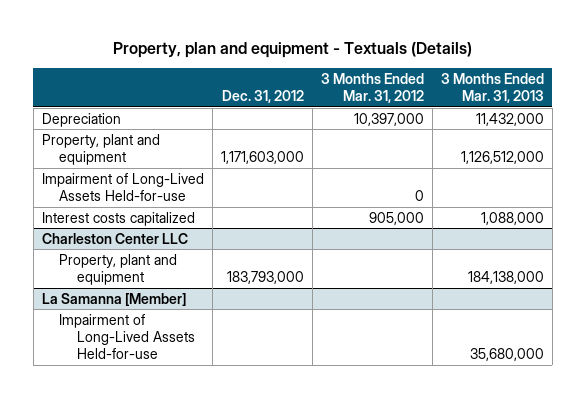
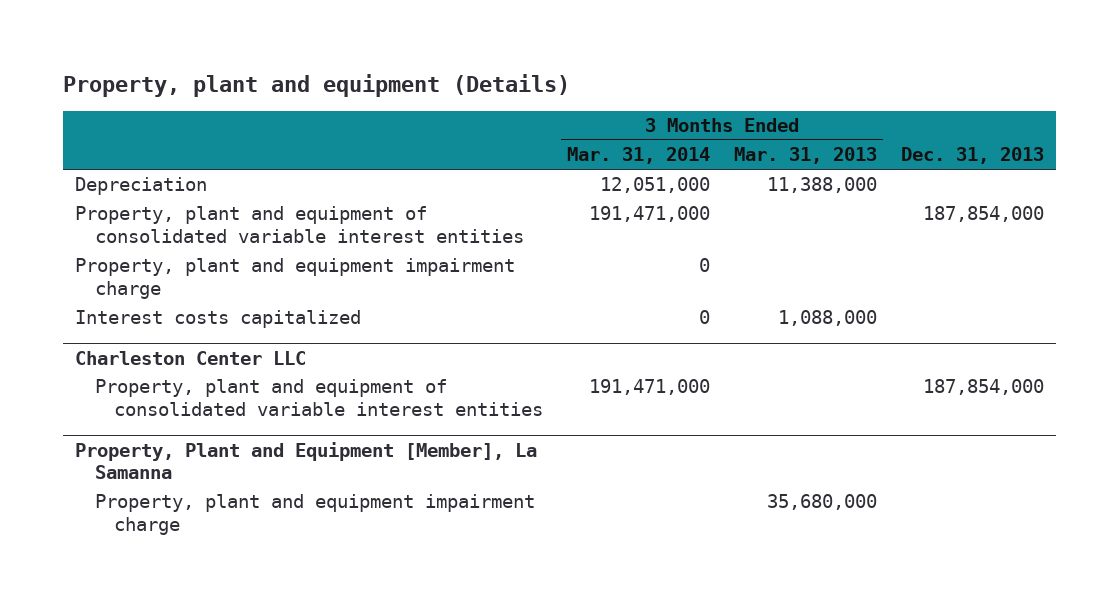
[112,42,472,59] Property, plan and equipment - Textuals (Details) -> [62,74,570,98] Property, plant and equipment (Details)
[221,90,304,104] Dec. 31, 2012 -> none
[320,73,424,104] 3 Months Ended Mar. 31, 2012 -> none
none -> [567,147,711,165] Mar. 31, 2014
none -> [900,147,1044,165] Dec. 31, 2013
[41,133,160,165] Property, plant and equipment -> none
[475,112,544,126] 11,432,000 -> [767,177,878,194] 11,388,000
none -> [74,206,524,244] Property, plant and equipment of consolidated variable interest entities
[41,172,204,201] Impairment of Long-Lived Assets Held-for-use -> [74,258,515,300] Property, plant and equipment impairment charge
[59,253,178,285] Property, plant and equipment -> none
none -> [94,379,544,417] Property, plant and equipment of consolidated variable interest entities
[41,292,186,306] La Samanna [Member] -> [74,441,537,480] Property, Plant and Equipment [Member], La Samanna
[59,313,196,360] Impairment of Long-Lived Assets Held-for-use -> [94,494,535,536] Property, plant and equipment impairment charge

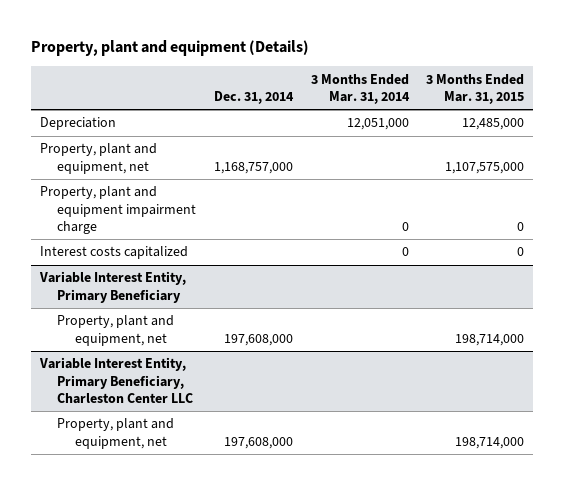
[734,147,878,165] Mar. 31, 2013 -> none
[900,147,1044,165] Dec. 31, 2013 -> none
none -> [213,91,294,105] Dec. 31, 2014
none -> [426,73,525,105] 3 Months Ended Mar. 31, 2015
[74,206,524,244] Property, plant and equipment of consolidated variable interest entities -> none
none -> [39,143,157,174] Property, plant and equipment, net
[94,379,544,417] Property, plant and equipment of consolidated variable interest entities -> none
[74,441,537,480] Property, Plant and Equipment [Member], La Samanna -> none
[94,494,535,536] Property, plant and equipment impairment charge -> none
none -> [38,271,186,303] Variable Interest Entity, Primary Beneficiary
none -> [57,315,175,346] Property, plant and equipment, net
[74,350,306,365] Charleston Center LLC -> [38,357,194,405] Variable Interest Entity, Primary Beneficiary, Charleston Center LLC
none -> [57,418,175,449] Property, plant and equipment, net

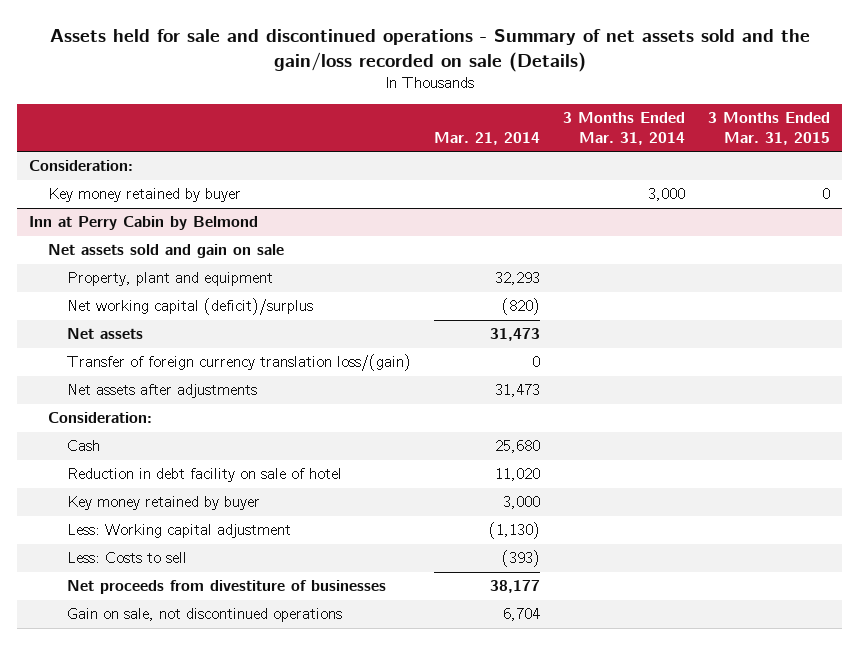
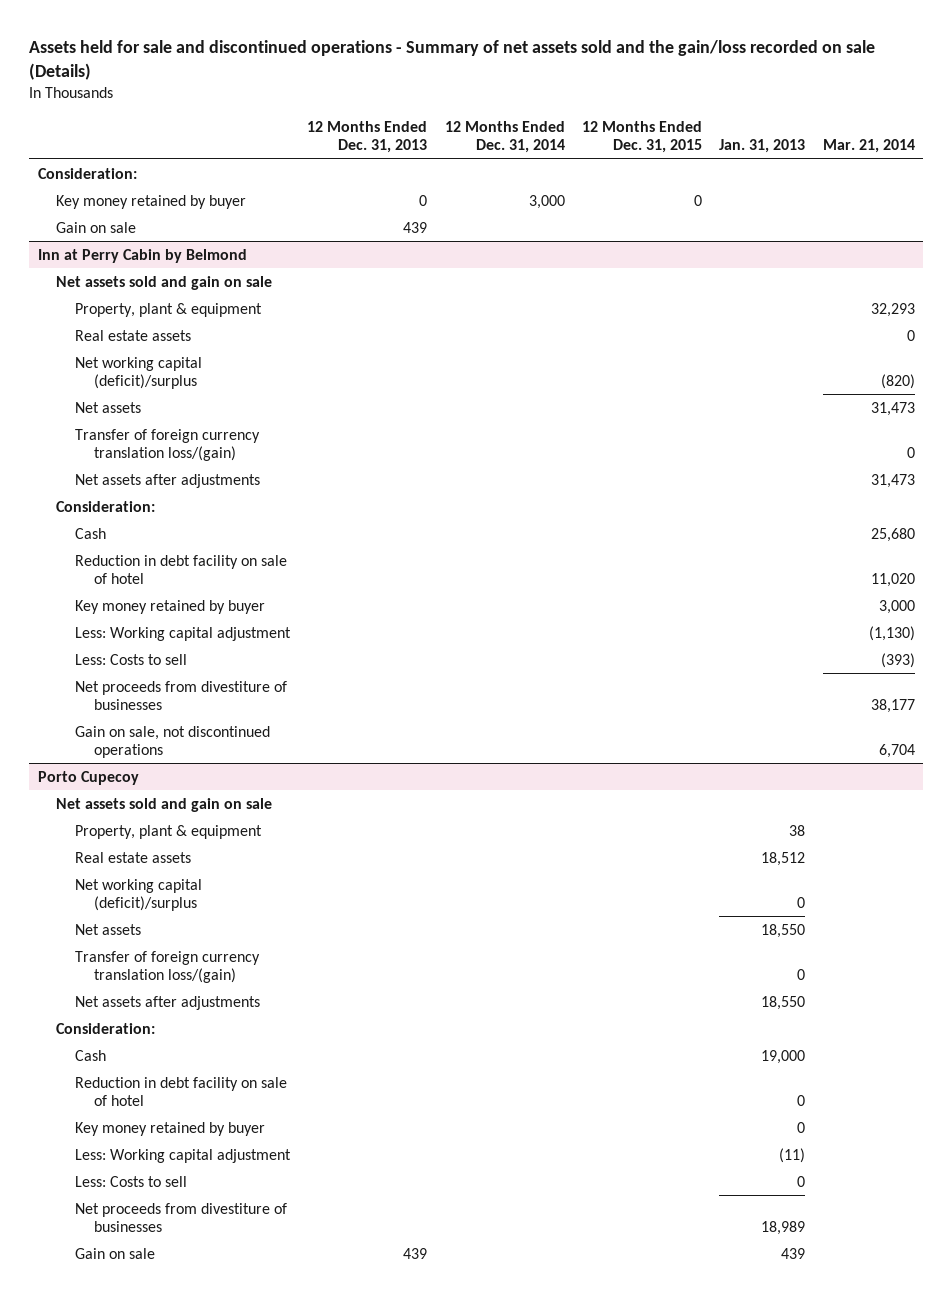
[563,112,686,145] 3 Months Ended Mar. 31, 2014 -> none
[708,112,831,145] 3 Months Ended Mar. 31, 2015 -> none
none -> [307,121,428,154] 12 Months Ended Dec. 31, 2013
none -> [444,121,565,154] 12 Months Ended Dec. 31, 2014
none -> [582,121,703,154] 12 Months Ended Dec. 31, 2015
none -> [719,139,806,154] Jan. 31, 2013
none -> [56,221,137,233] Gain on sale
[66,272,273,287] Property, plant and equipment -> [75,302,263,317] Property, plant & equipment
none -> [75,329,192,341] Real estate assets
none -> [37,770,139,785] Porto Cupecoy
none -> [56,797,273,812] Net assets sold and gain on sale
none -> [75,824,263,839] Property, plant & equipment
none -> [75,851,192,863] Real estate assets
none -> [75,878,203,911] Net working capital (deficit)/surplus
none -> [75,923,142,935] Net assets
none -> [75,950,261,983] Transfer of foreign currency translation loss/(gain)
none -> [75,995,261,1010] Net assets after adjustments
none -> [56,1022,156,1034] Consideration:
none -> [75,1049,107,1061] Cash
none -> [75,1076,288,1106] Reduction in debt facility on sale of hotel
none -> [75,1121,266,1136] Key money retained by buyer
none -> [75,1148,292,1163] Less: Working capital adjustment
none -> [75,1175,188,1187] Less: Costs to sell
none -> [75,1202,288,1232] Net proceeds from divestiture of businesses
none -> [75,1247,156,1259] Gain on sale

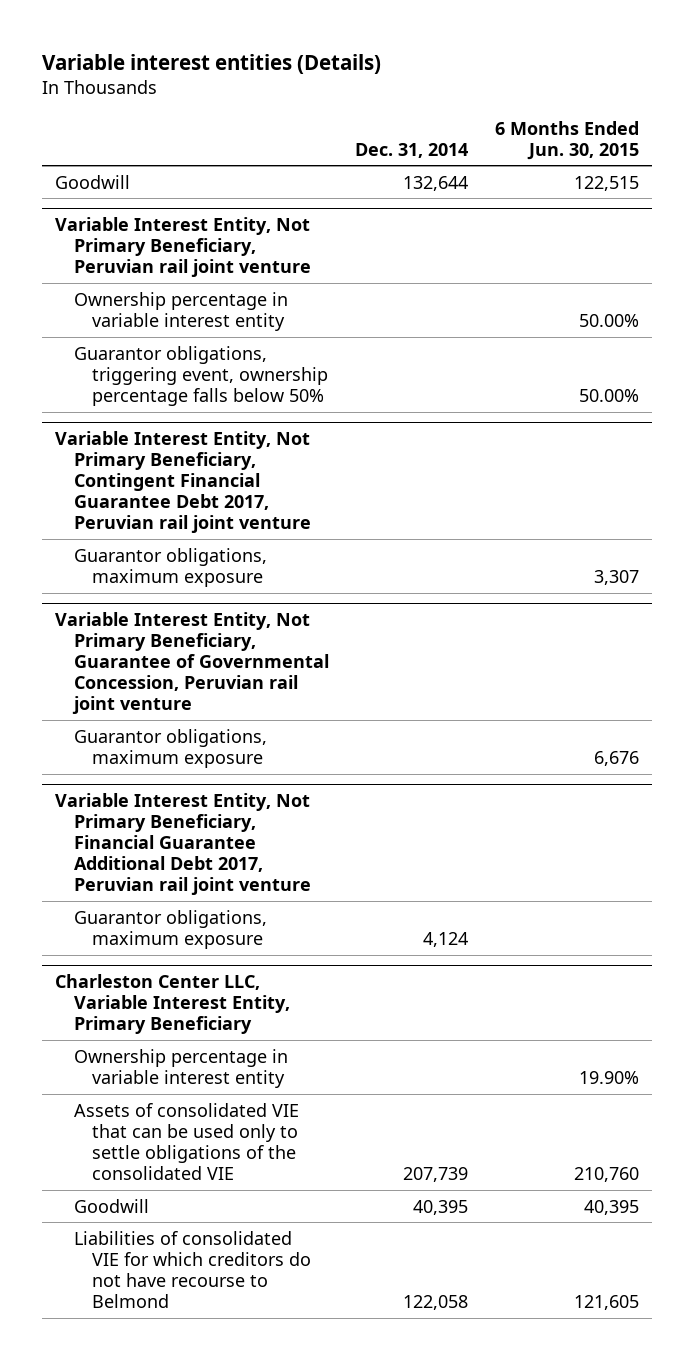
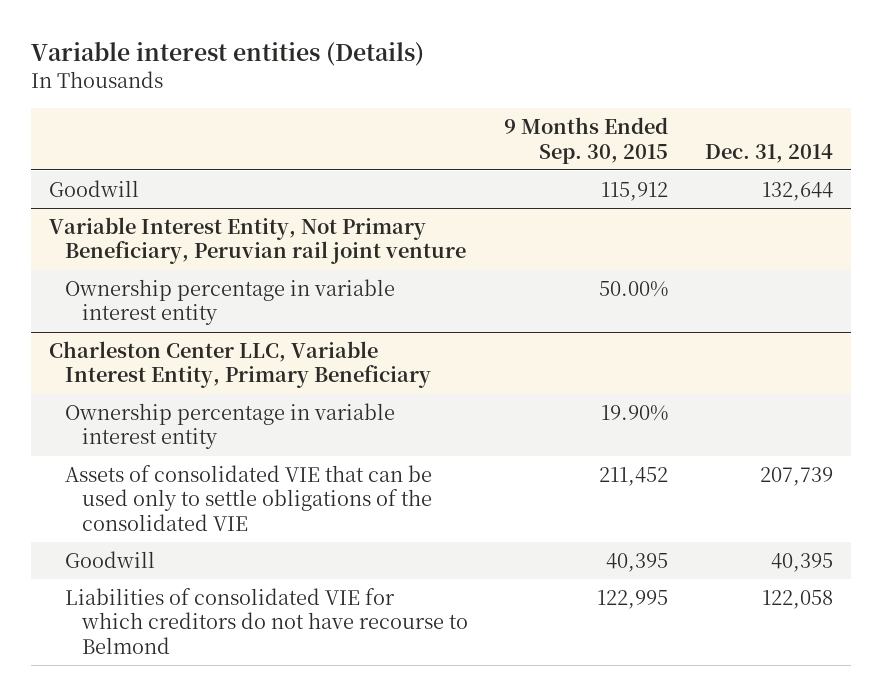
[494,120,639,160] 6 Months Ended Jun. 30, 2015 -> none
none -> [504,116,669,164] 9 Months Ended Sep. 30, 2015
[73,345,329,406] Guarantor obligations, triggering event, ownership percentage falls below 50% -> none
[55,431,311,534] Variable Interest Entity, Not Primary Beneficiary, Contingent Financial Guarantee Debt 2017, Peruvian rail joint venture -> none
[73,547,267,587] Guarantor obligations, maximum exposure -> none
[55,612,329,715] Variable Interest Entity, Not Primary Beneficiary, Guarantee of Governmental Concession, Peruvian rail joint venture -> none
[73,728,267,768] Guarantor obligations, maximum exposure -> none
[55,793,311,896] Variable Interest Entity, Not Primary Beneficiary, Financial Guarantee Additional Debt 2017, Peruvian rail joint venture -> none
[73,909,267,949] Guarantor obligations, maximum exposure -> none

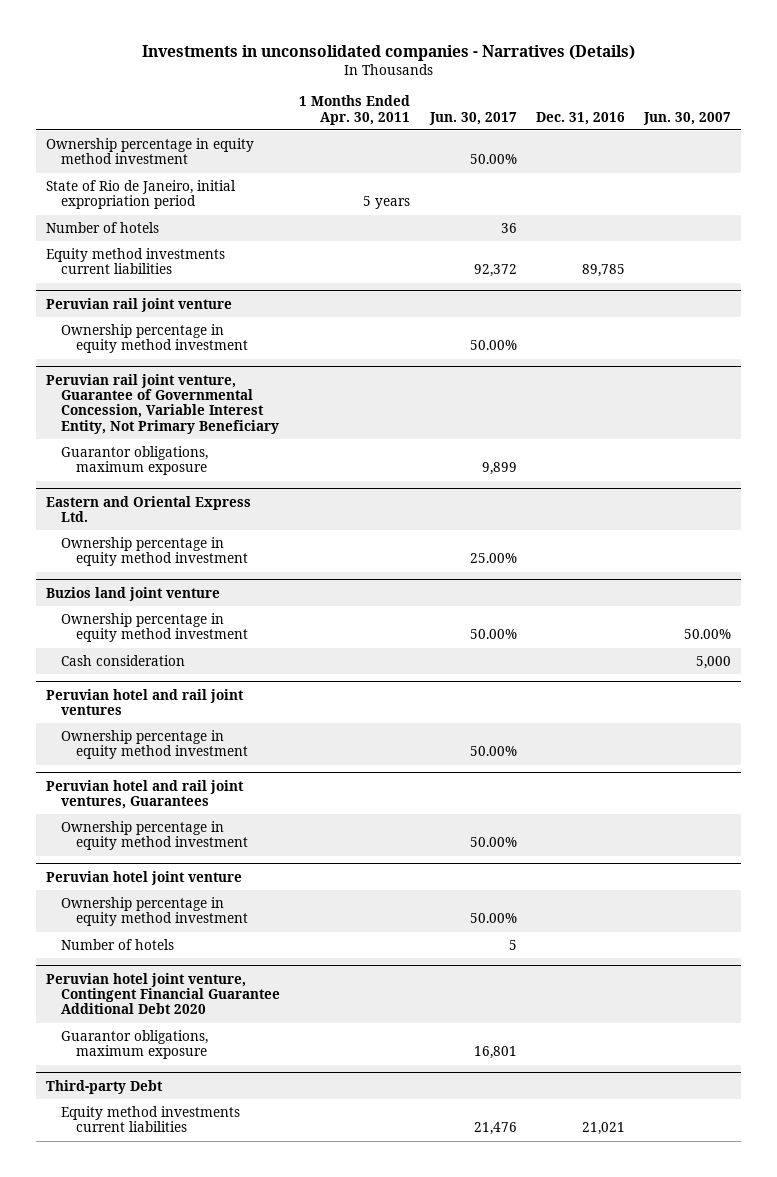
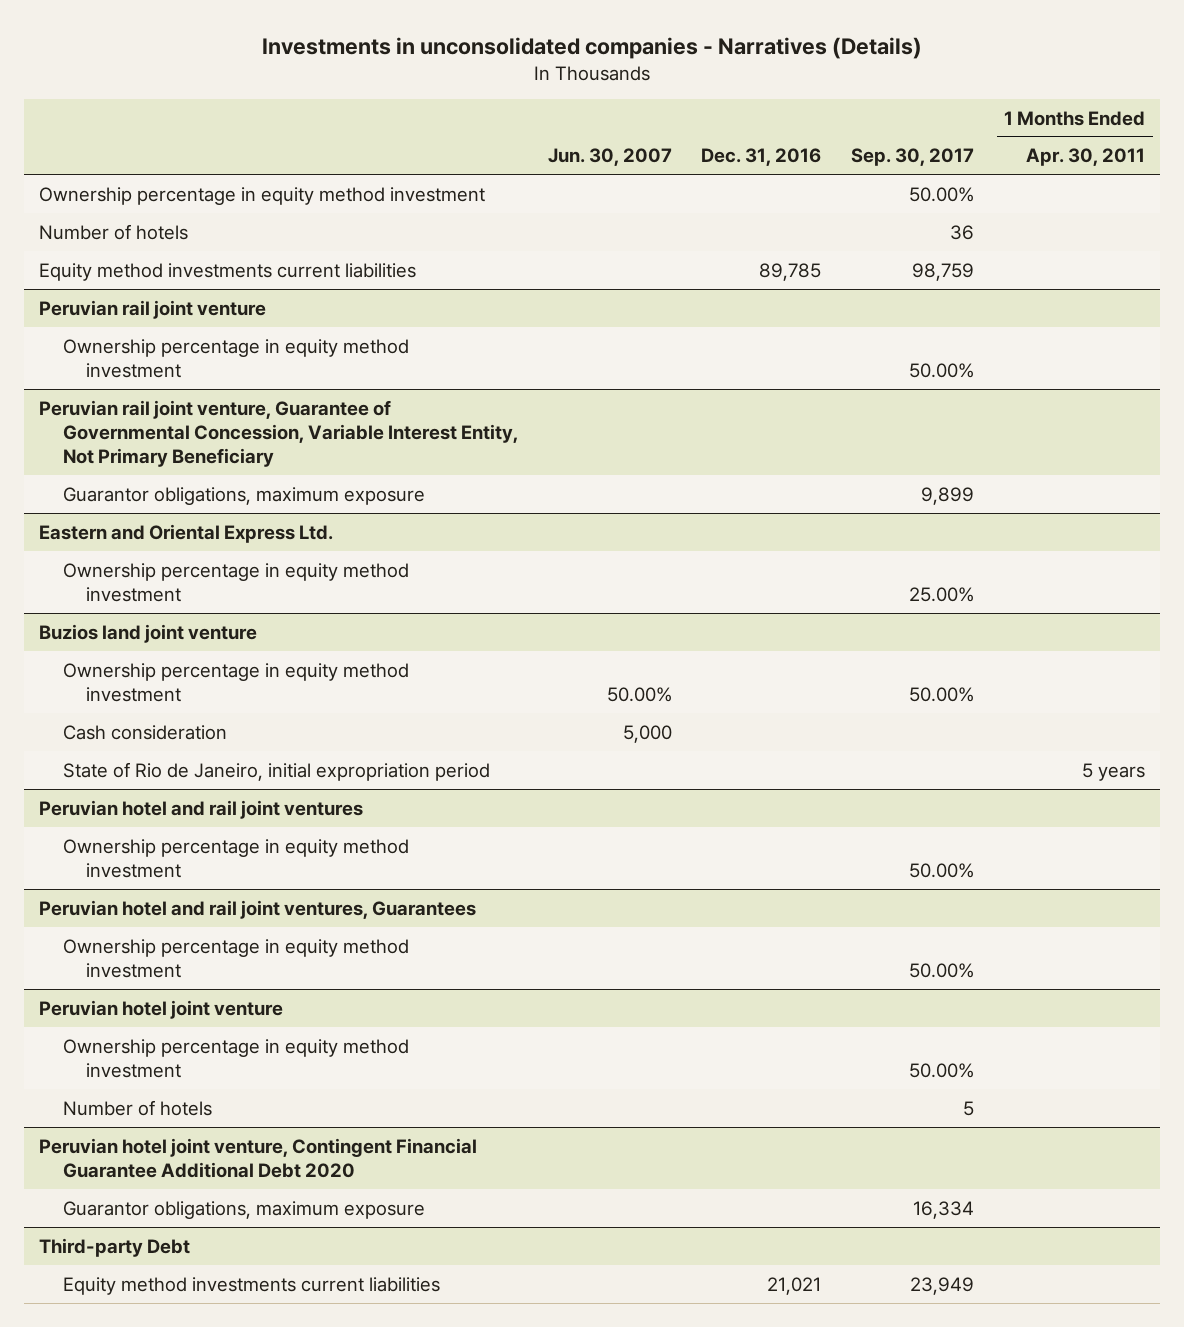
[428,111,517,125] Jun. 30, 2017 -> none
none -> [851,148,975,167] Sep. 30, 2017
[45,179,236,210] State of Rio de Janeiro, initial expropriation period -> none
none -> [62,761,490,781] State of Rio de Janeiro, initial expropriation period

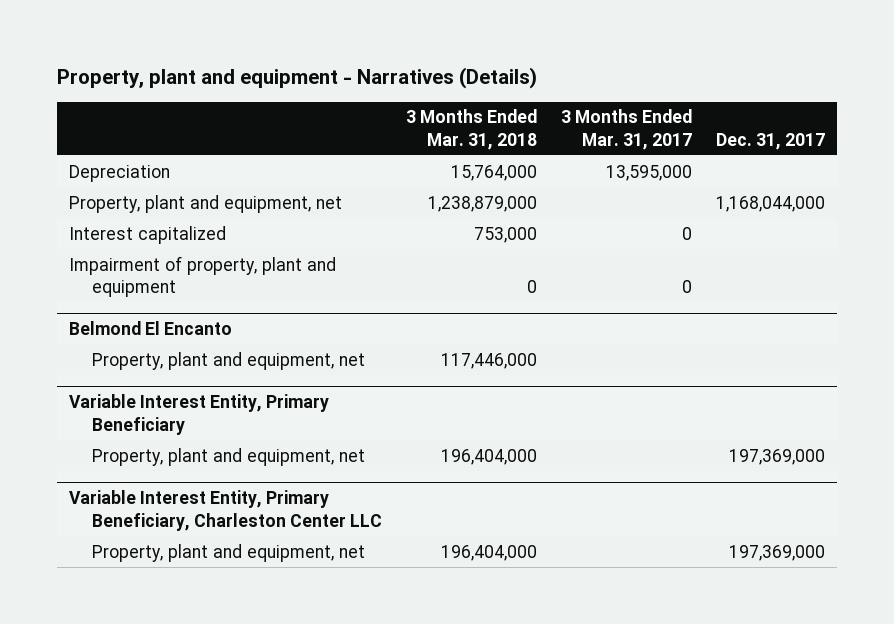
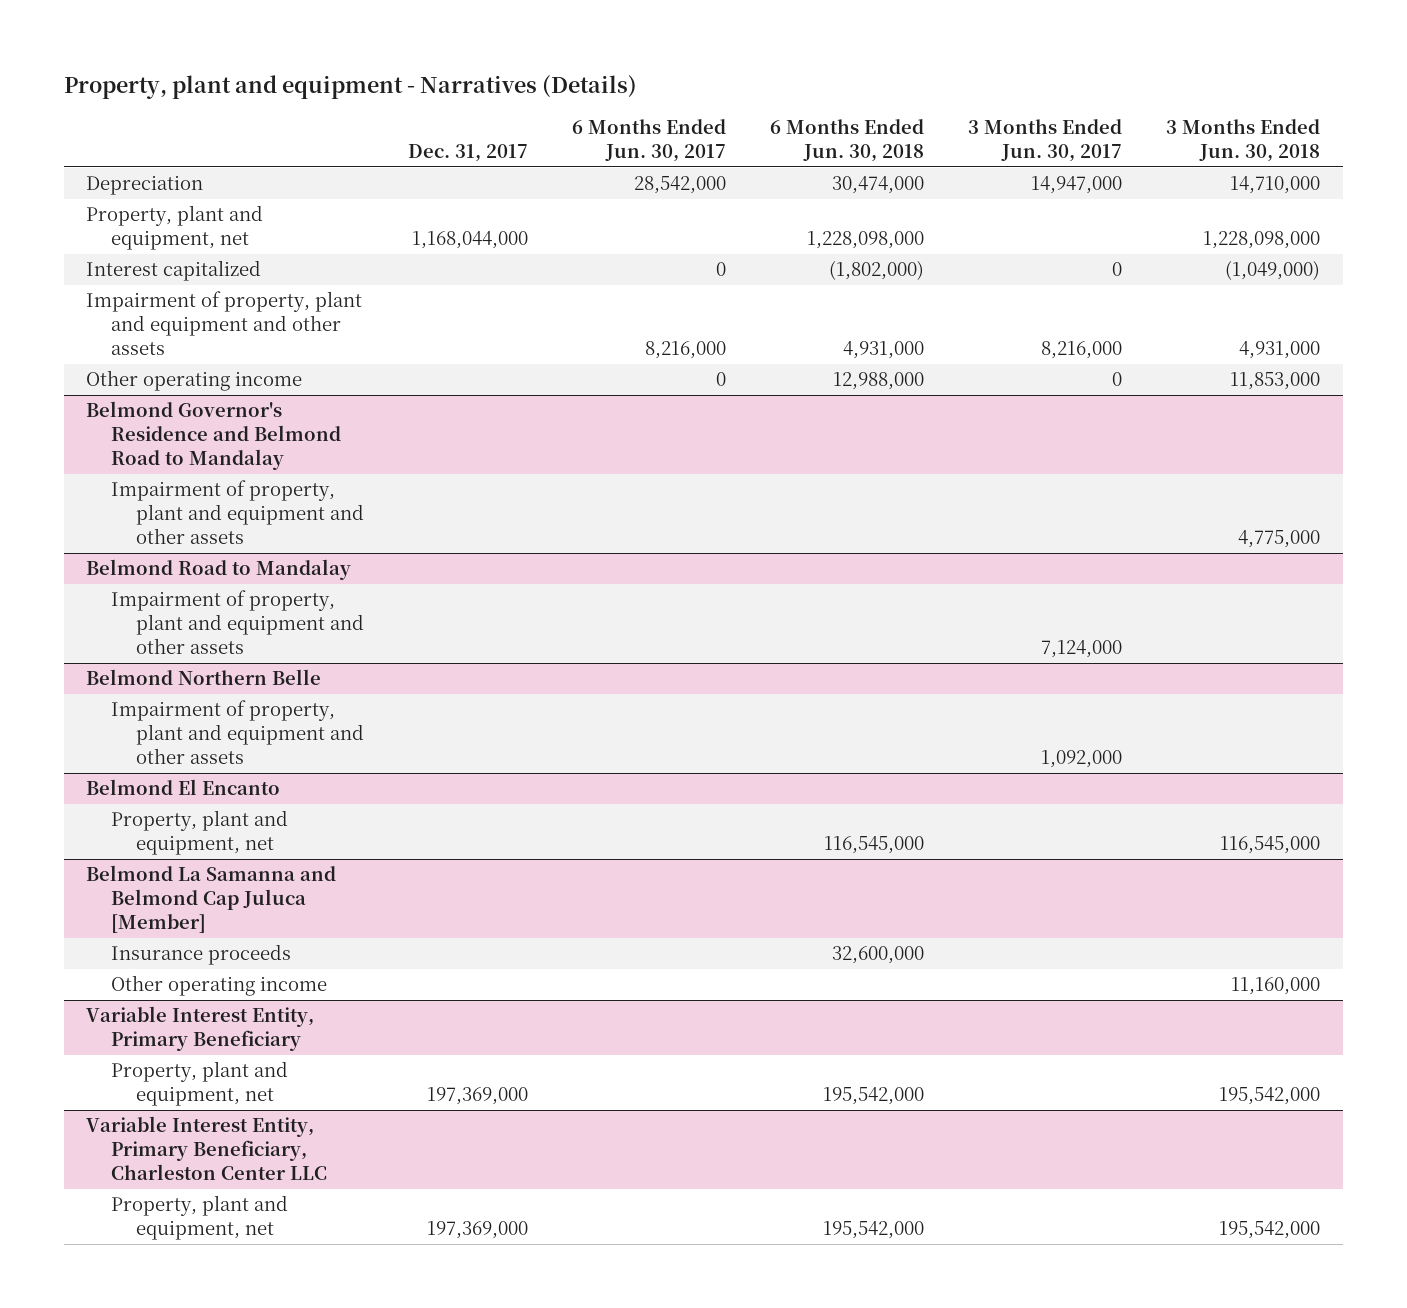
[406,109,538,150] 3 Months Ended Mar. 31, 2018 -> none
[561,109,693,150] 3 Months Ended Mar. 31, 2017 -> none
none -> [571,119,726,163] 6 Months Ended Jun. 30, 2017
none -> [770,119,925,163] 6 Months Ended Jun. 30, 2018
none -> [968,119,1123,163] 3 Months Ended Jun. 30, 2017
none -> [1166,119,1321,163] 3 Months Ended Jun. 30, 2018
[68,255,336,298] Impairment of property, plant and equipment -> [86,291,363,356] Impairment of property, plant and equipment and other assets
none -> [86,370,303,392] Other operating income
none -> [86,401,341,471] Belmond Governor's Residence and Belmond Road to Mandalay
none -> [110,480,364,545] Impairment of property, plant and equipment and other assets
none -> [86,559,352,581] Belmond Road to Mandalay
none -> [110,590,364,655] Impairment of property, plant and equipment and other assets
none -> [86,669,322,686] Belmond Northern Belle
none -> [110,700,364,765] Impairment of property, plant and equipment and other assets
none -> [86,865,337,934] Belmond La Samanna and Belmond Cap Juluca [Member]
none -> [110,944,291,966] Insurance proceeds
none -> [110,975,327,997] Other operating income

